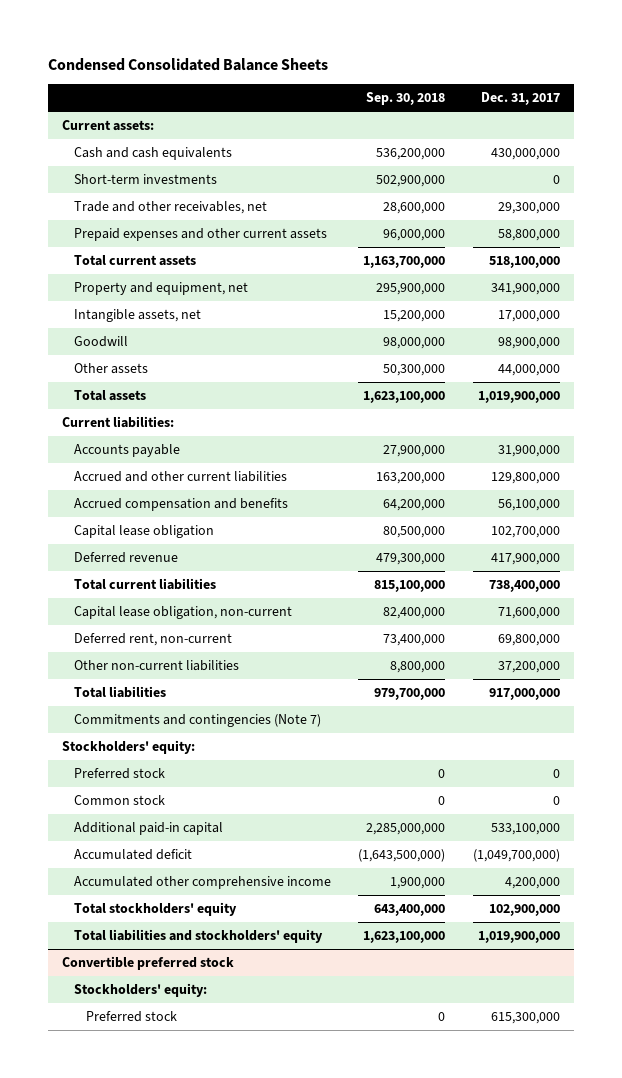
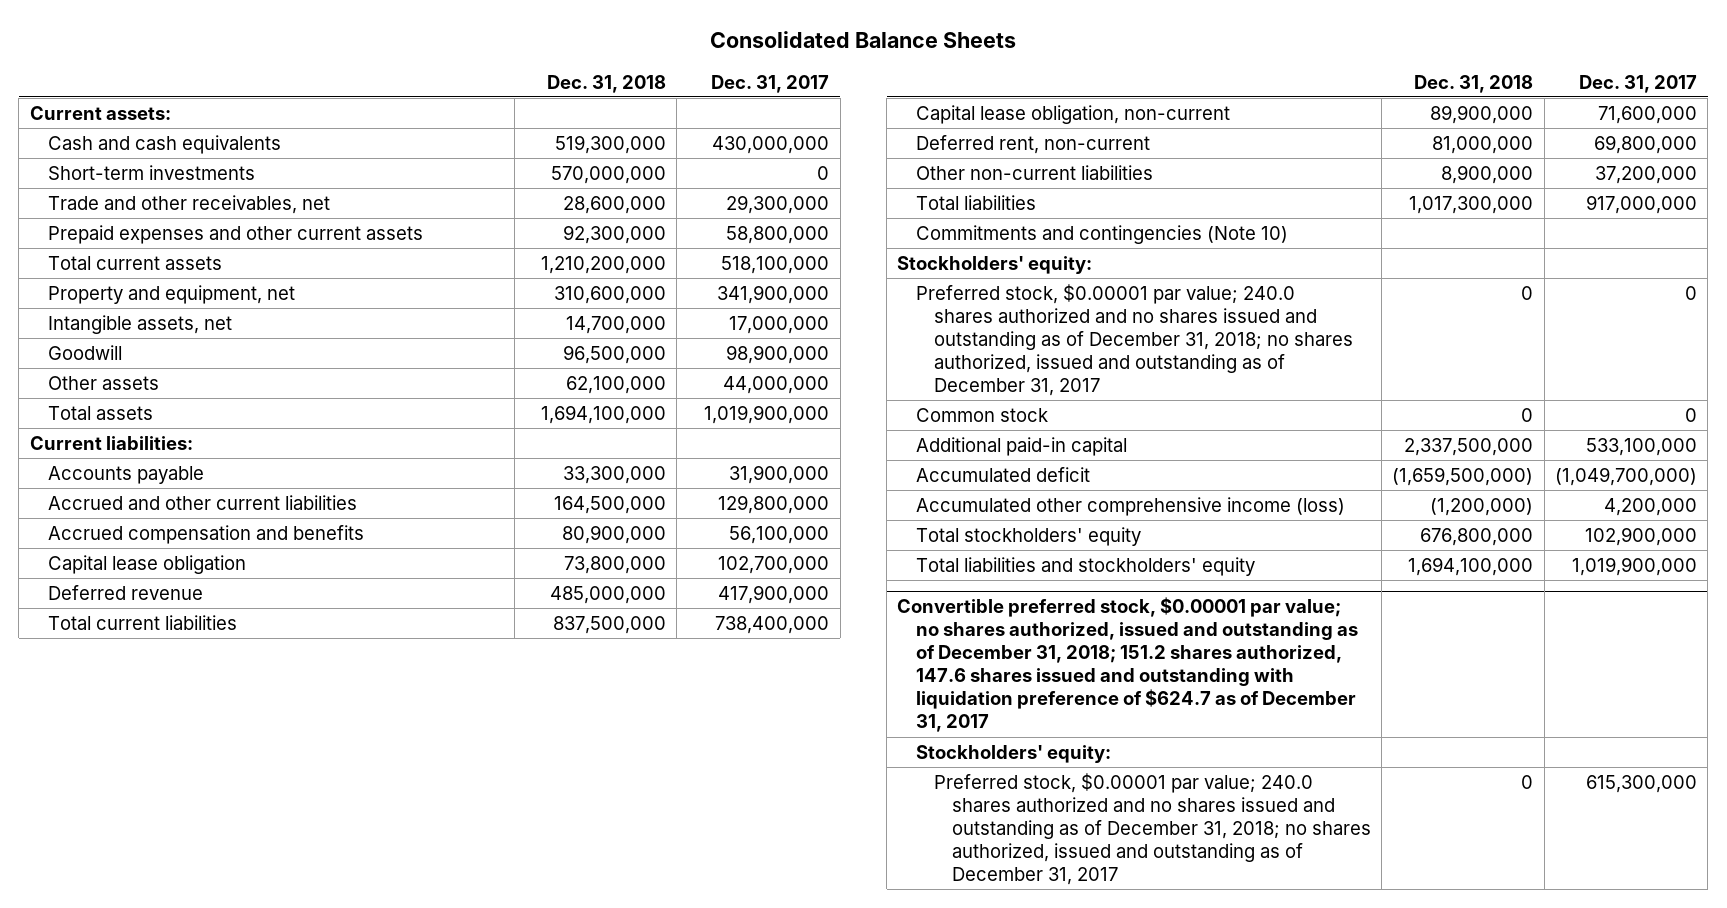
[48,58,329,72] Condensed Consolidated Balance Sheets -> [710,30,1017,48] Consolidated Balance Sheets
[366,92,446,106] Sep. 30, 2018 -> none
none -> [546,74,666,93] Dec. 31, 2018
[73,714,321,728] Commitments and contingencies (Note 7) -> [915,225,1288,245] Commitments and contingencies (Note 10)
[73,768,165,780] Preferred stock -> [915,284,1353,396] Preferred stock, $0.00001 par value; 240.0 shares authorized and no shares issued and outstanding as of December 31, 2018; no shares authorized, issued and outstanding as of December 31, 2017
[73,876,331,890] Accumulated other comprehensive income -> [915,497,1345,517] Accumulated other comprehensive income (loss)
[62,956,235,971] Convertible preferred stock -> [897,597,1358,733] Convertible preferred stock, $0.00001 par value; no shares authorized, issued and outstanding as of December 31, 2018; 151.2 shares authorized, 147.6 shares issued and outstanding with liquidation preference of $624.7 as of December 31, 2017
[85,1011,177,1023] Preferred stock -> [933,773,1371,885] Preferred stock, $0.00001 par value; 240.0 shares authorized and no shares issued and outstanding as of December 31, 2018; no shares authorized, issued and outstanding as of December 31, 2017

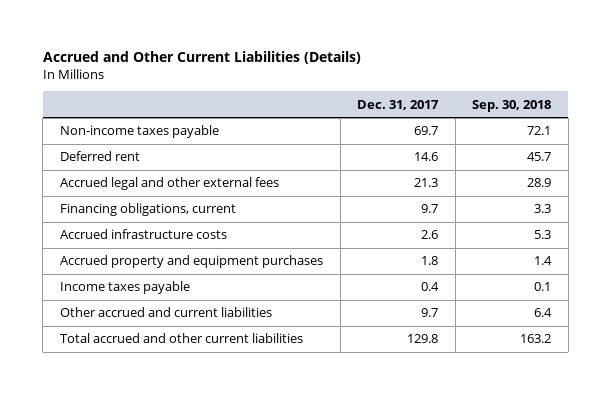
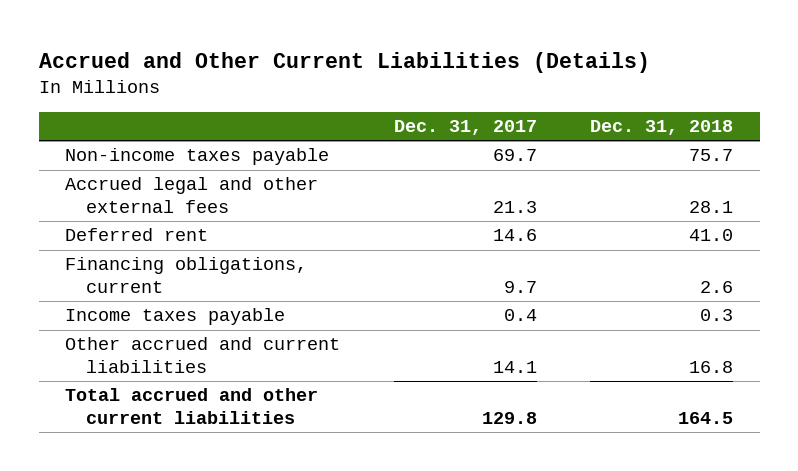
[472,99,552,112] Sep. 30, 2018 -> none
none -> [590,120,734,136] Dec. 31, 2018
[60,151,141,162] Deferred rent -> [65,228,209,242] Deferred rent
[60,229,228,240] Accrued infrastructure costs -> none
[60,255,324,269] Accrued property and equipment purchases -> none
[421,308,439,318] 9.7 -> [492,360,537,373] 14.1

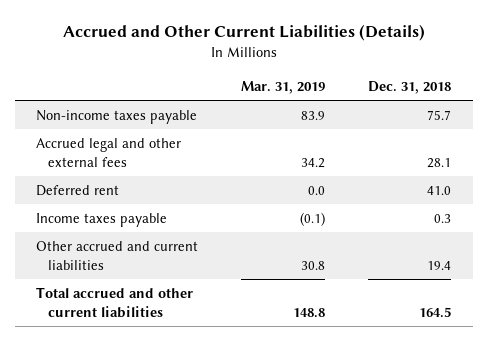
[393,120,537,136] Dec. 31, 2017 -> none
none -> [241,80,326,94] Mar. 31, 2019
[65,257,308,293] Financing obligations, current -> none
[689,360,734,373] 16.8 -> [427,260,452,270] 19.4

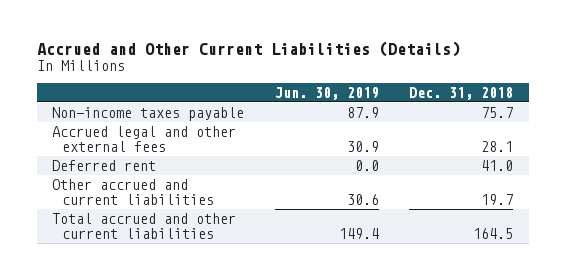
[241,80,326,94] Mar. 31, 2019 -> none
none -> [274,86,379,100] Jun. 30, 2019
[36,212,168,227] Income taxes payable -> none
[427,260,452,270] 19.4 -> [481,193,514,205] 19.7

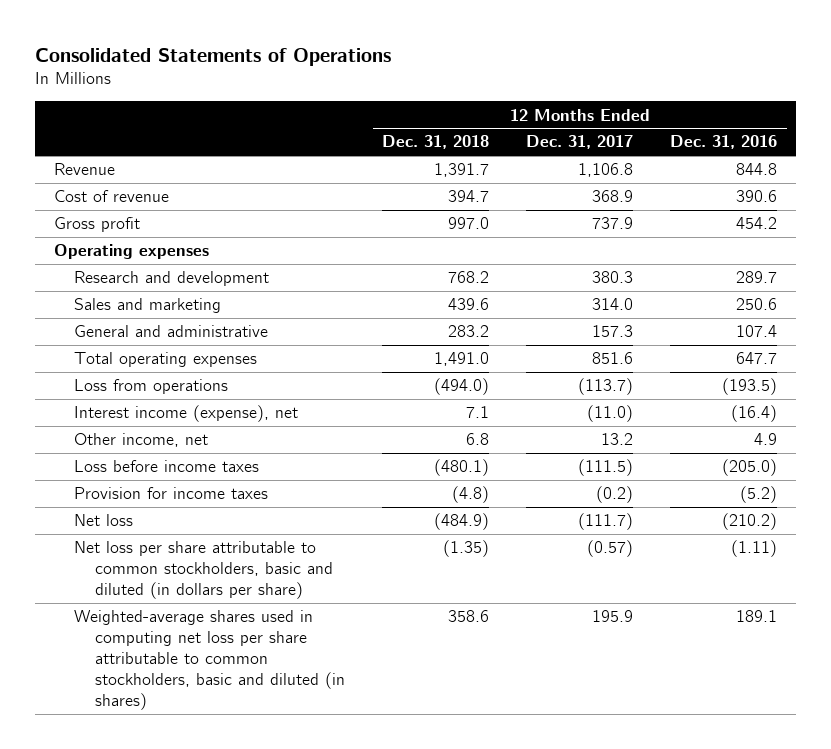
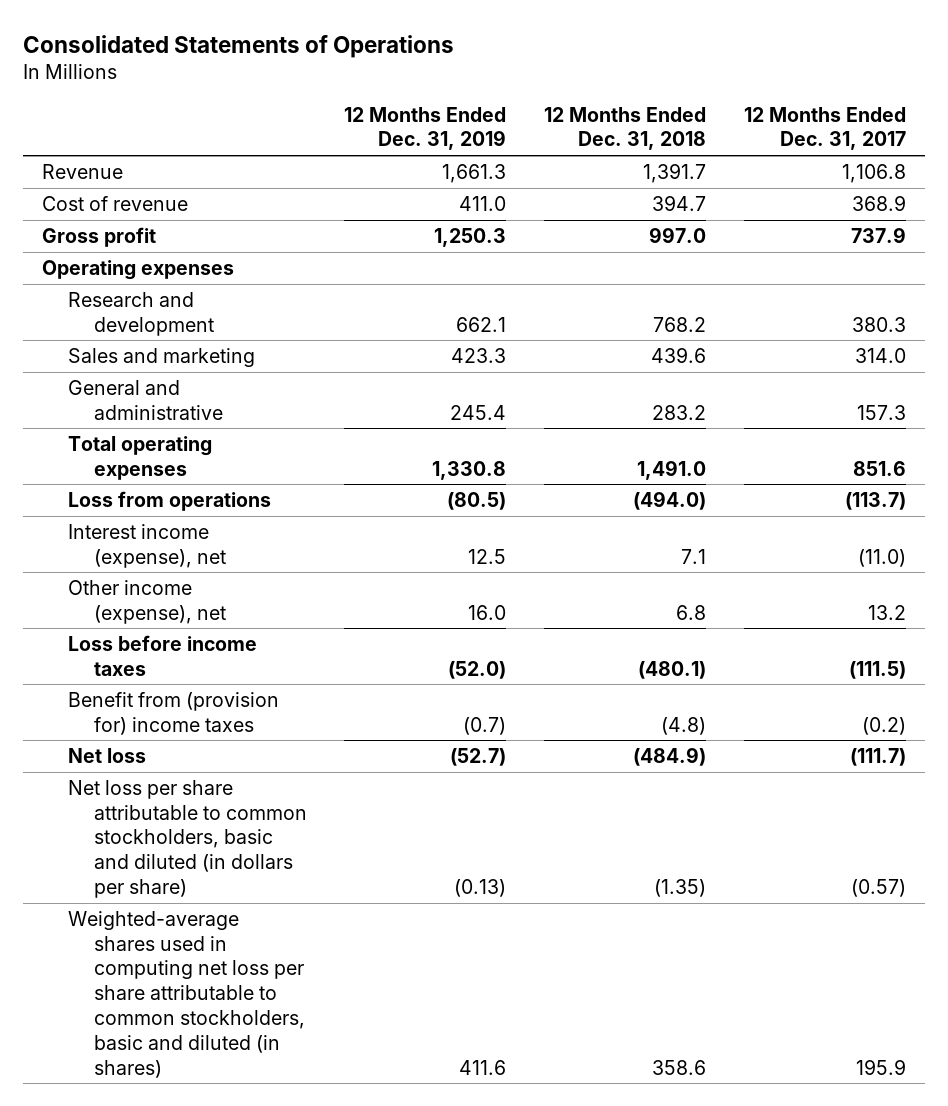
[670,135,778,150] Dec. 31, 2016 -> none
none -> [344,106,507,151] 12 Months Ended Dec. 31, 2019
[74,433,209,448] Other income, net -> [67,579,226,624] Other income (expense), net
[74,487,269,500] Provision for income taxes -> [67,691,279,735] Benefit from (provision for) income taxes

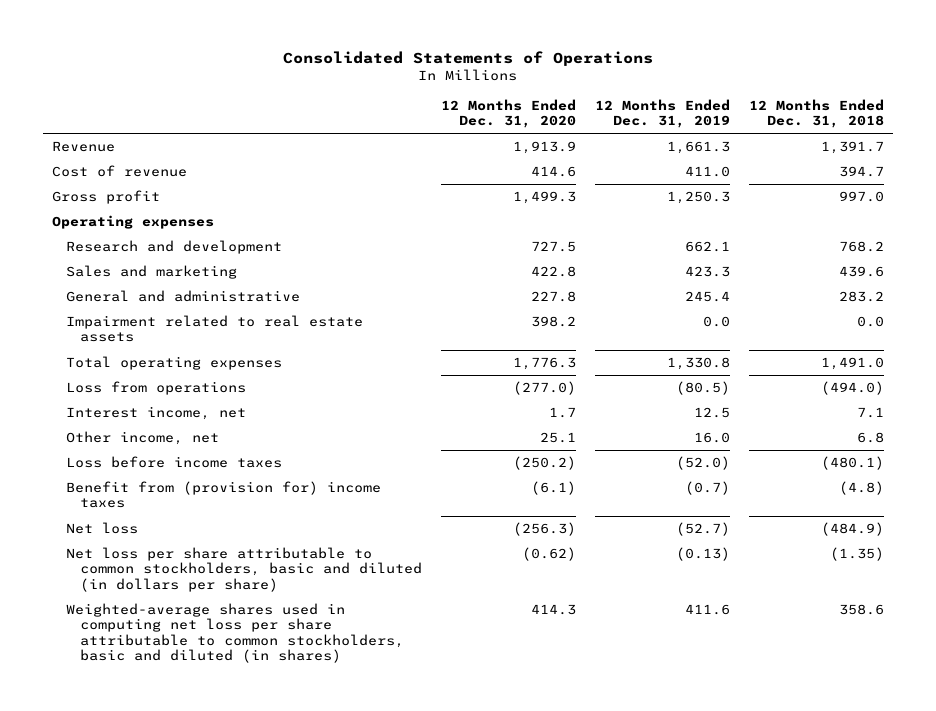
[743,106,906,151] 12 Months Ended Dec. 31, 2017 -> none
none -> [440,98,576,129] 12 Months Ended Dec. 31, 2020
none -> [66,315,364,343] Impairment related to real estate assets
[67,523,226,568] Interest income (expense), net -> [66,406,247,421] Interest income, net
[67,579,226,624] Other income (expense), net -> [66,431,220,446] Other income, net

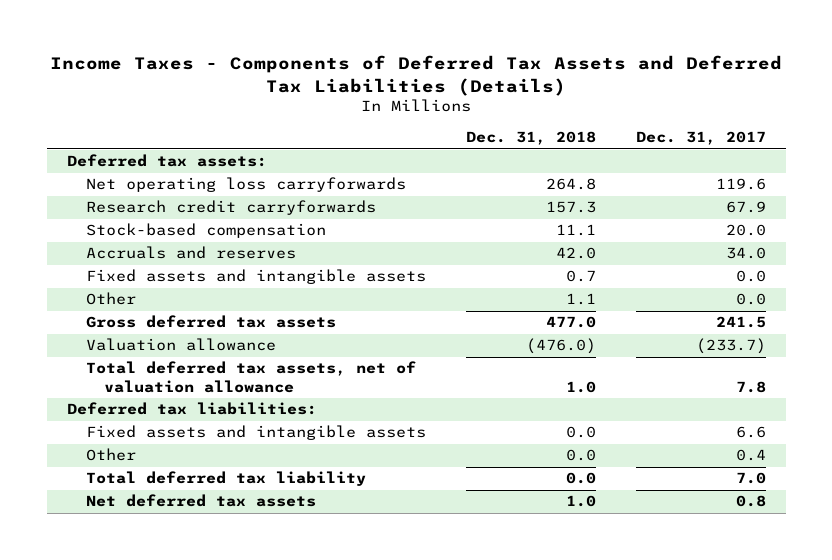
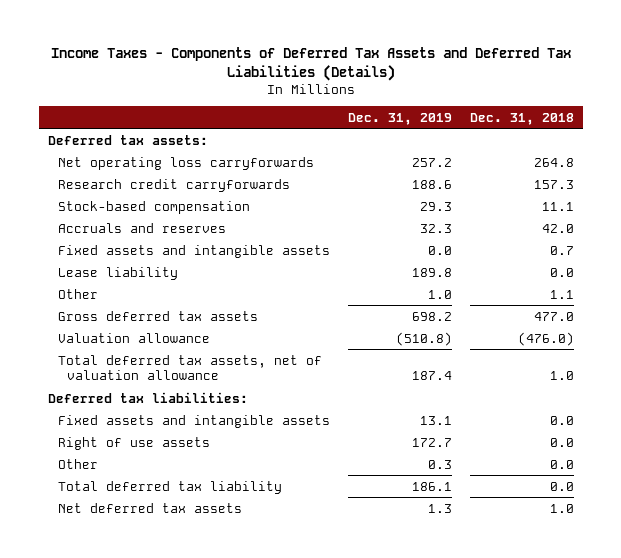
[635,131,766,146] Dec. 31, 2017 -> none
none -> [347,112,452,125] Dec. 31, 2019
none -> [57,266,178,280] Lease liability
none -> [57,436,210,450] Right of use assets

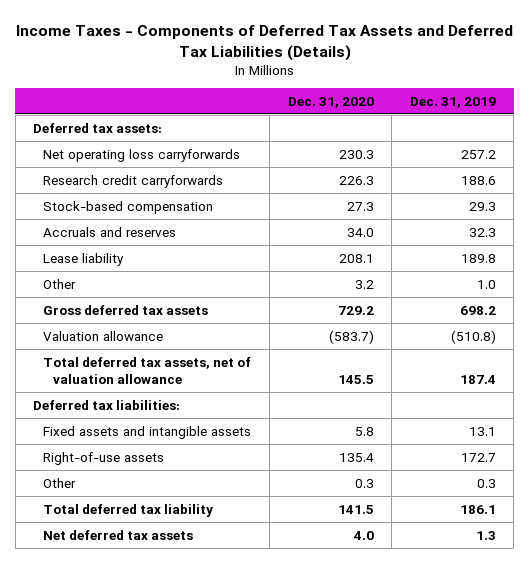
[469,112,574,125] Dec. 31, 2018 -> none
none -> [287,96,374,108] Dec. 31, 2020
[57,244,330,258] Fixed assets and intangible assets -> none
[57,436,210,450] Right of use assets -> [43,451,165,465] Right-of-use assets

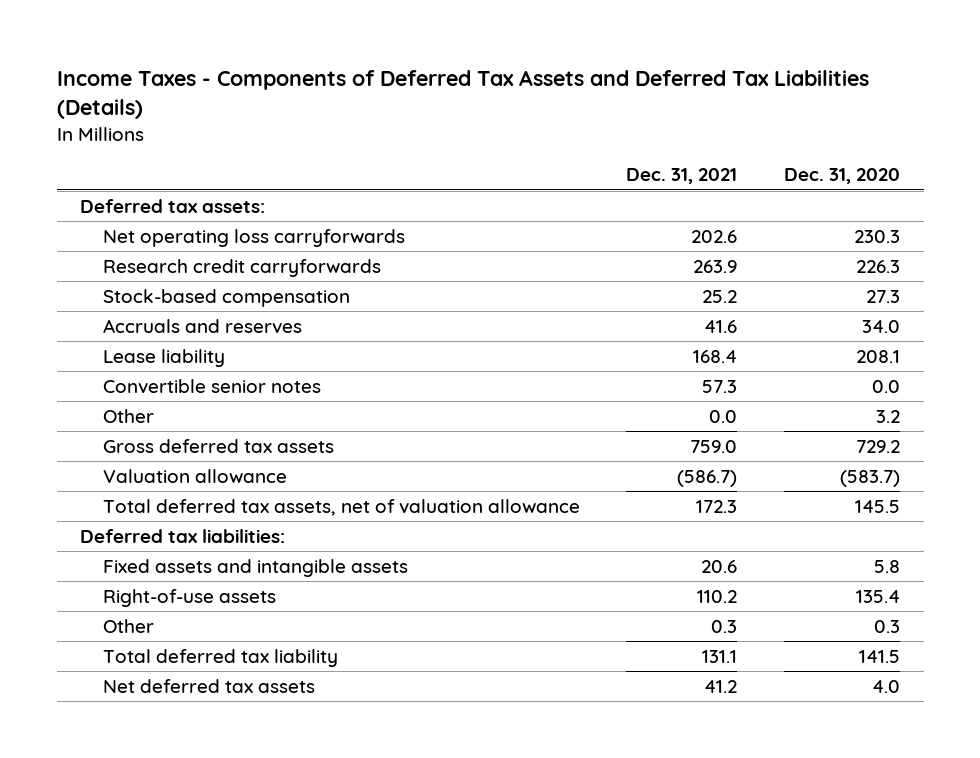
[409,96,496,108] Dec. 31, 2019 -> none
none -> [626,168,738,185] Dec. 31, 2021
none -> [102,378,321,394] Convertible senior notes

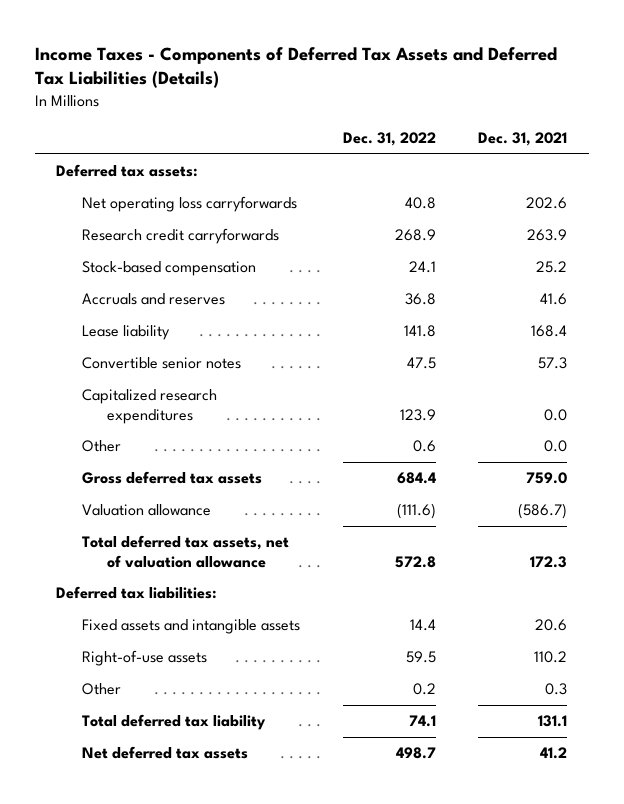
[784,168,901,185] Dec. 31, 2020 -> none
none -> [342,132,436,147] Dec. 31, 2022
none -> [81,389,217,424] Capitalized research expenditures

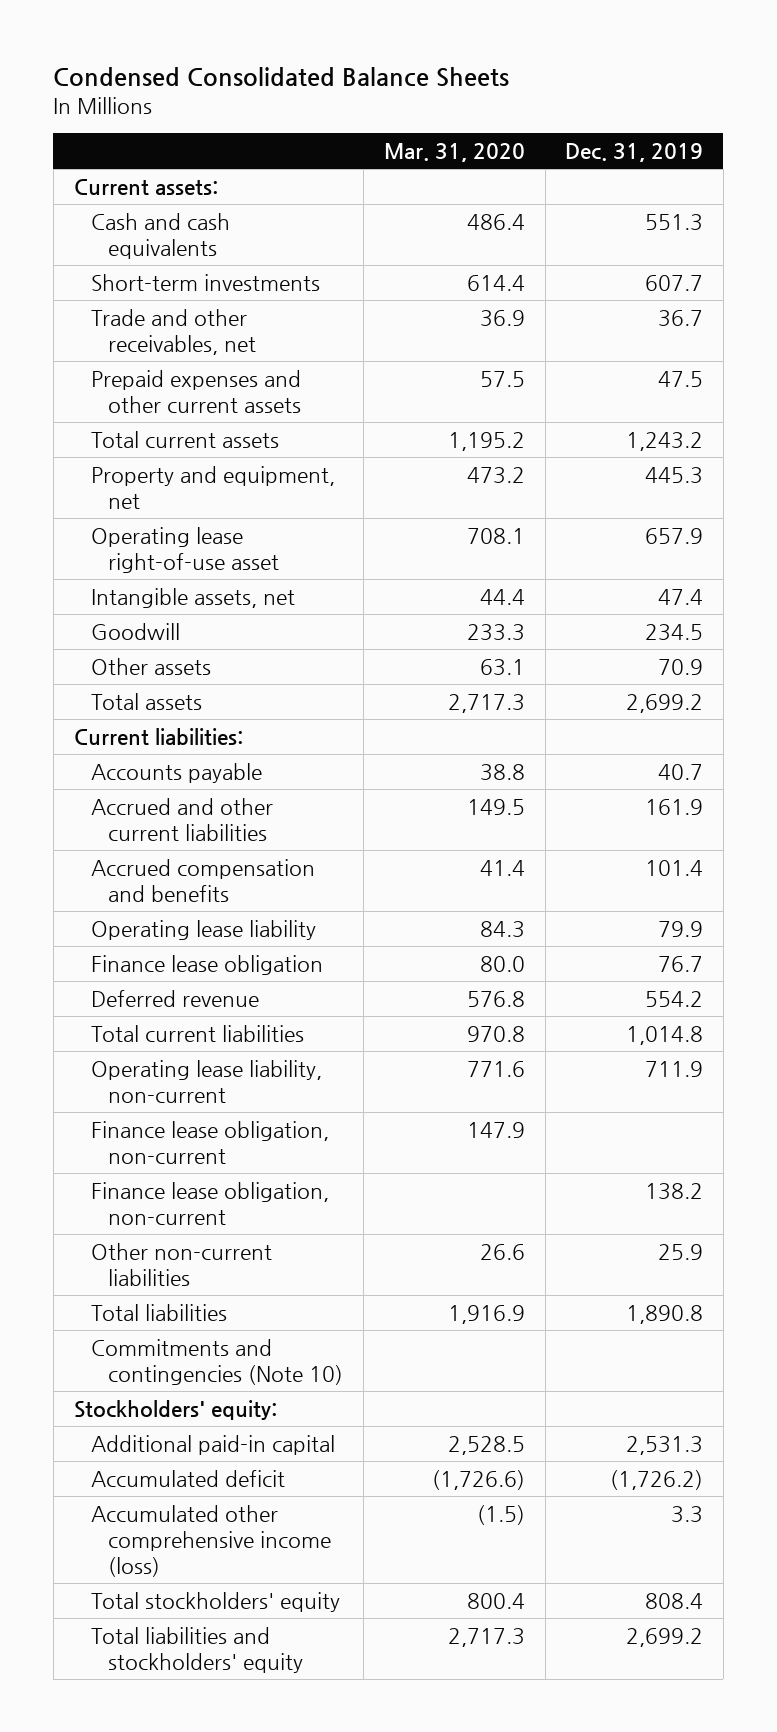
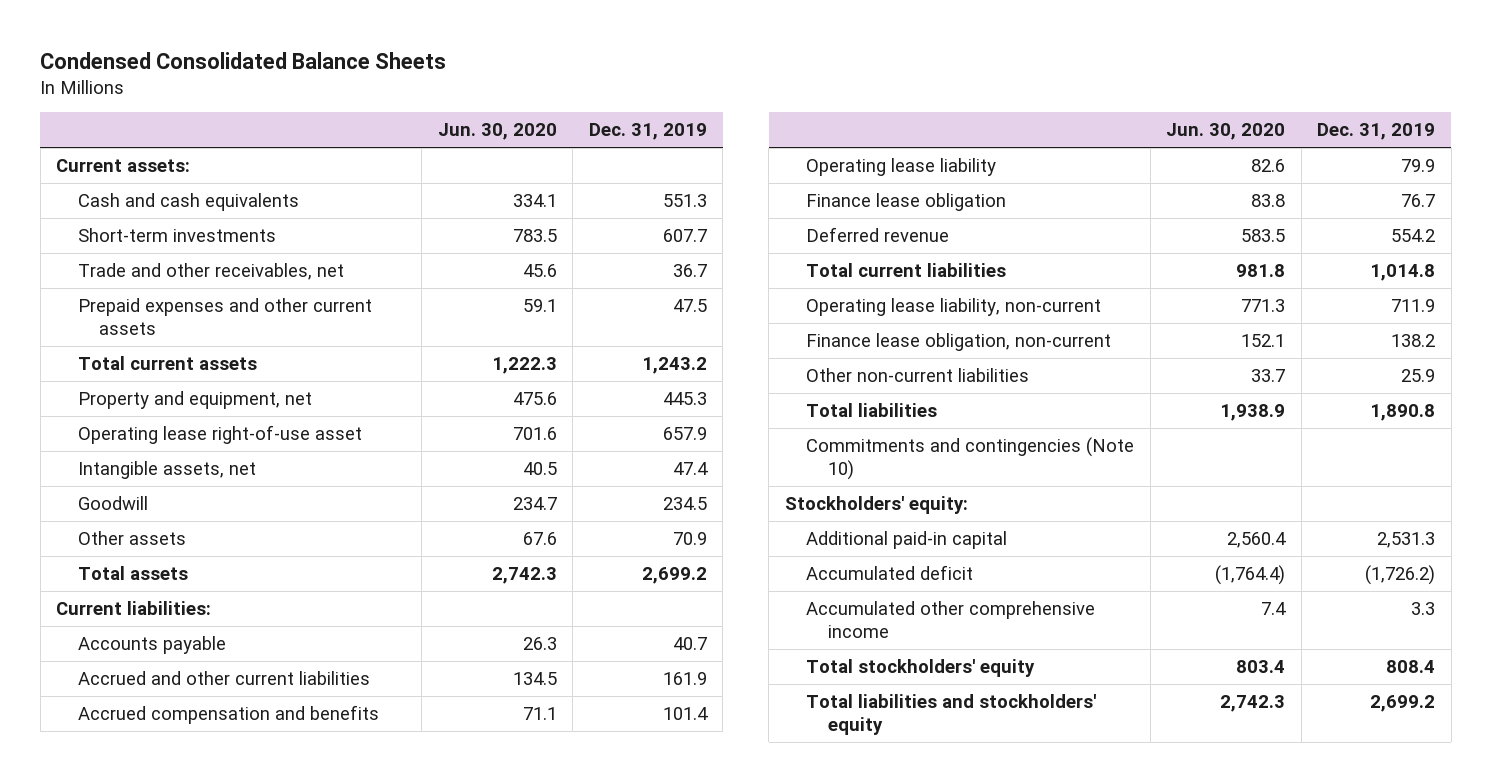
[383,142,525,162] Mar. 31, 2020 -> none
none -> [437,123,557,141] Jun. 30, 2020
[90,1120,329,1164] Finance lease obligation, non-current -> none
[90,1504,332,1578] Accumulated other comprehensive income (loss) -> [806,601,1096,639] Accumulated other comprehensive income

